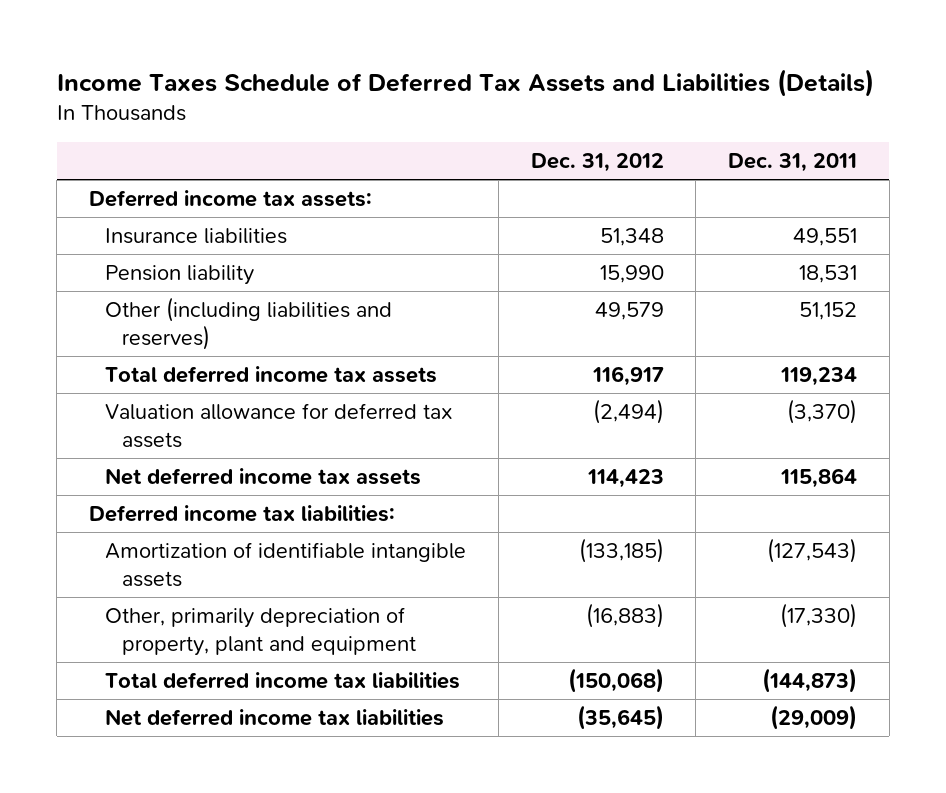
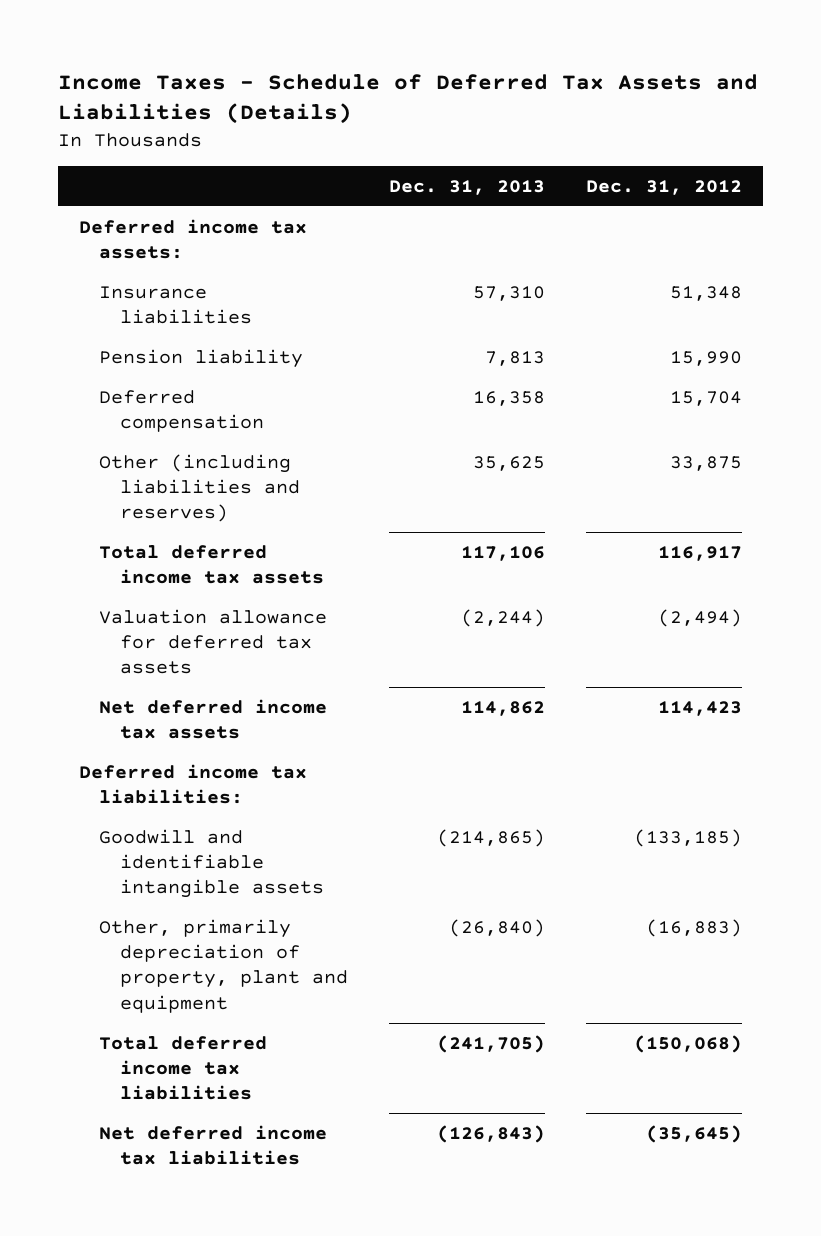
[56,68,874,97] Income Taxes Schedule of Deferred Tax Assets and Liabilities (Details) -> [57,73,758,125] Income Taxes - Schedule of Deferred Tax Assets and Liabilities (Details)
[728,153,858,173] Dec. 31, 2011 -> none
none -> [388,179,545,195] Dec. 31, 2013
none -> [99,389,264,433] Deferred compensation
[594,301,664,320] 49,579 -> [670,455,743,471] 33,875
[105,541,467,588] Amortization of identifiable intangible assets -> [99,828,324,899] Goodwill and identifiable intangible assets

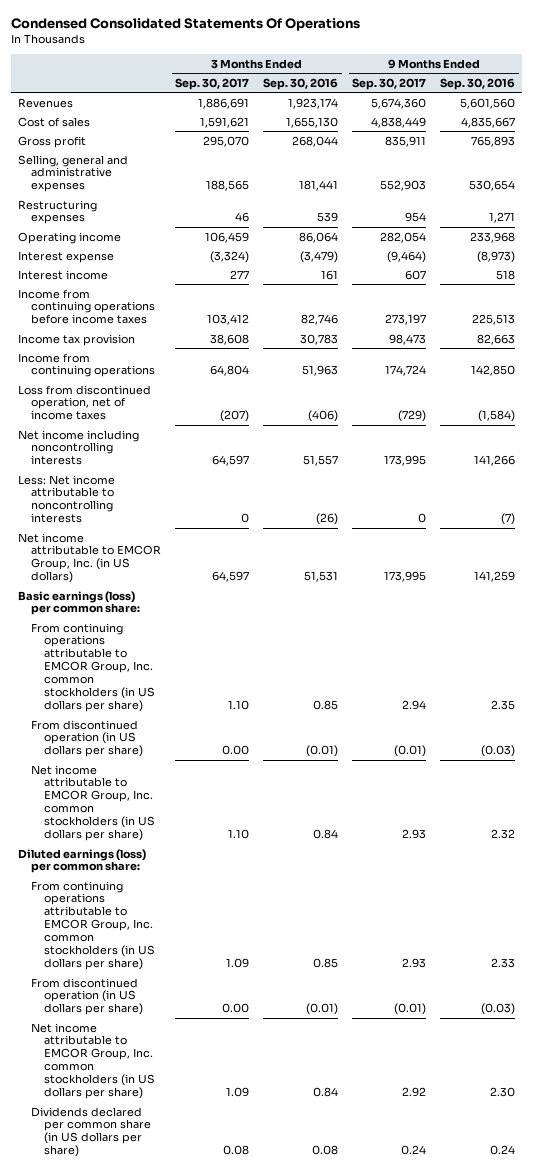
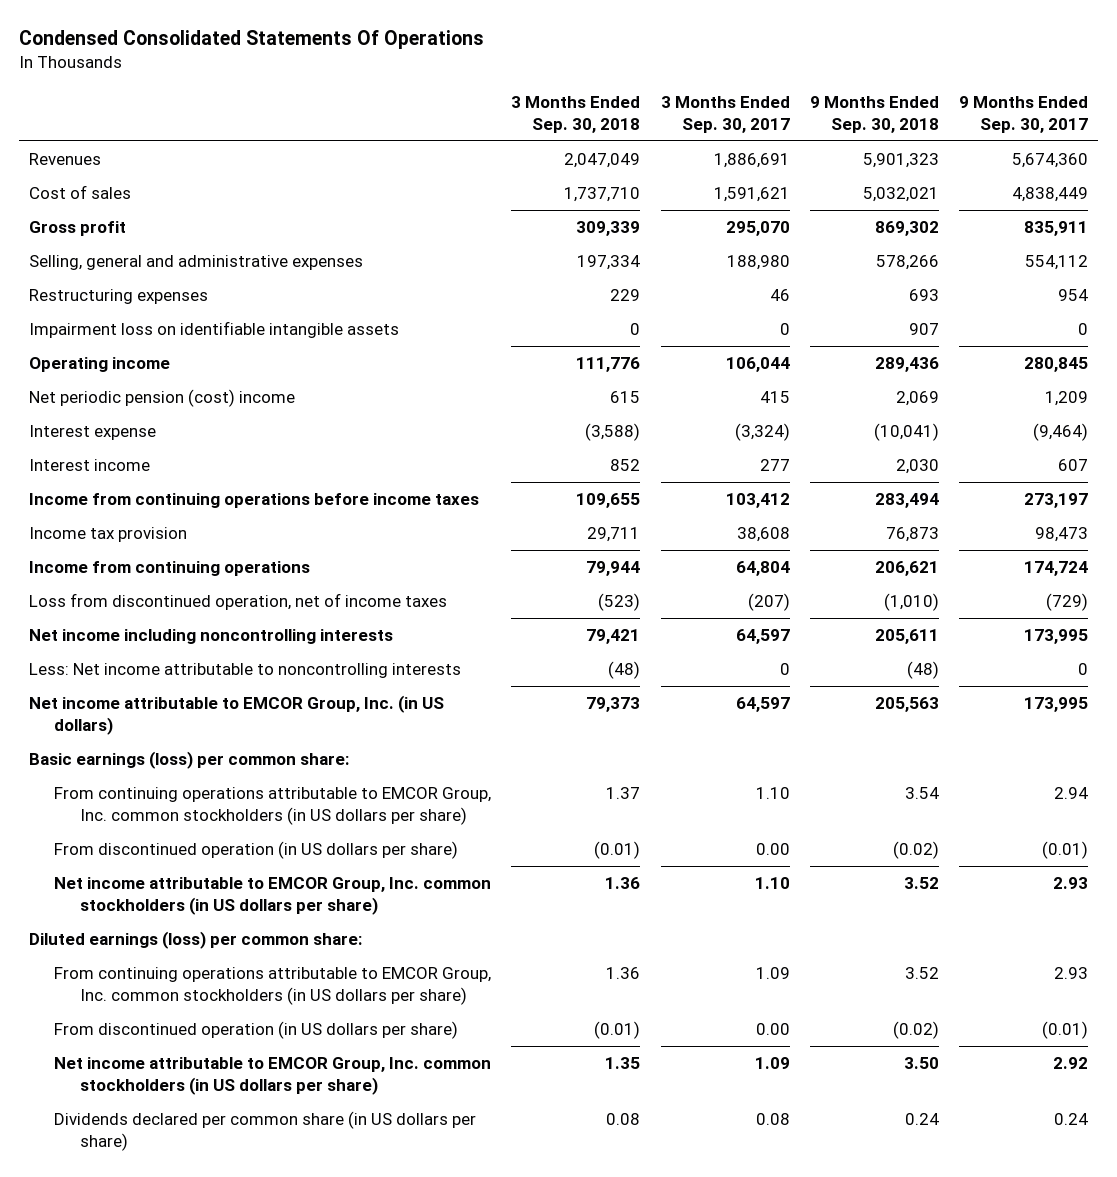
[263,77,339,90] Sep. 30, 2016 -> none
[440,77,516,90] Sep. 30, 2016 -> none
none -> [511,96,641,133] 3 Months Ended Sep. 30, 2018
none -> [809,96,939,133] 9 Months Ended Sep. 30, 2018
[206,180,250,192] 188,565 -> [726,255,790,271] 188,980
[380,180,427,192] 552,903 -> [1024,255,1088,271] 554,112
none -> [28,321,399,339] Impairment loss on identifiable intangible assets
[205,231,250,243] 106,459 -> [725,357,790,373] 106,044
[380,231,427,243] 282,054 -> [1023,357,1088,373] 280,845
none -> [28,389,295,408] Net periodic pension (cost) income

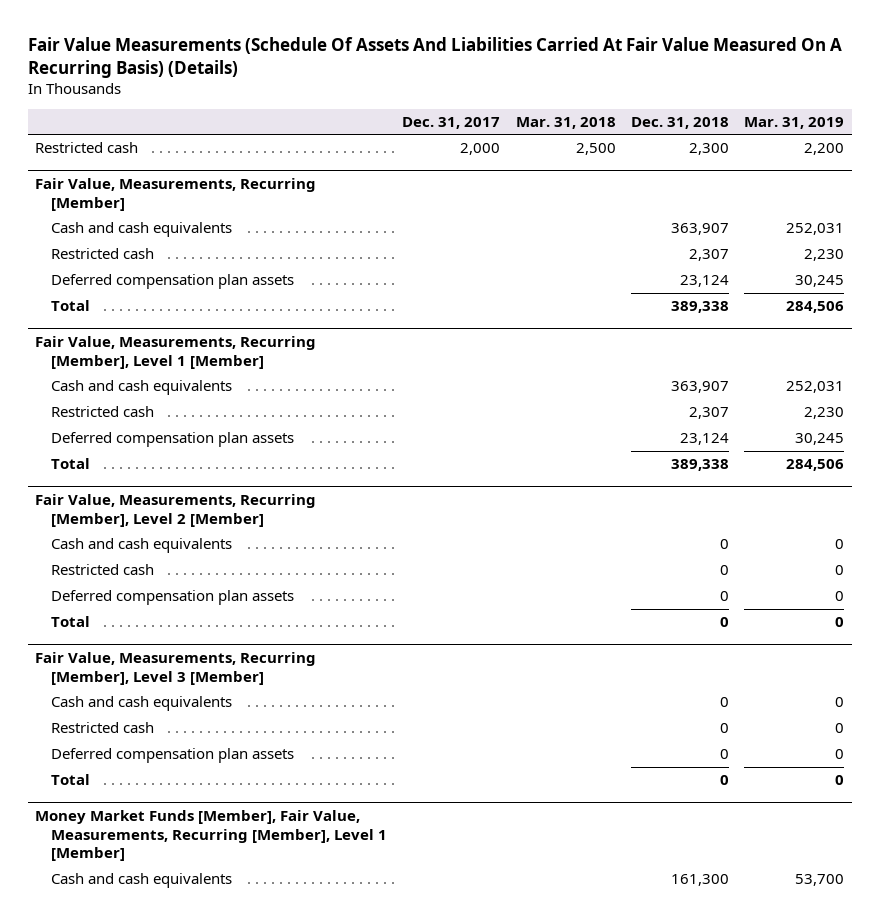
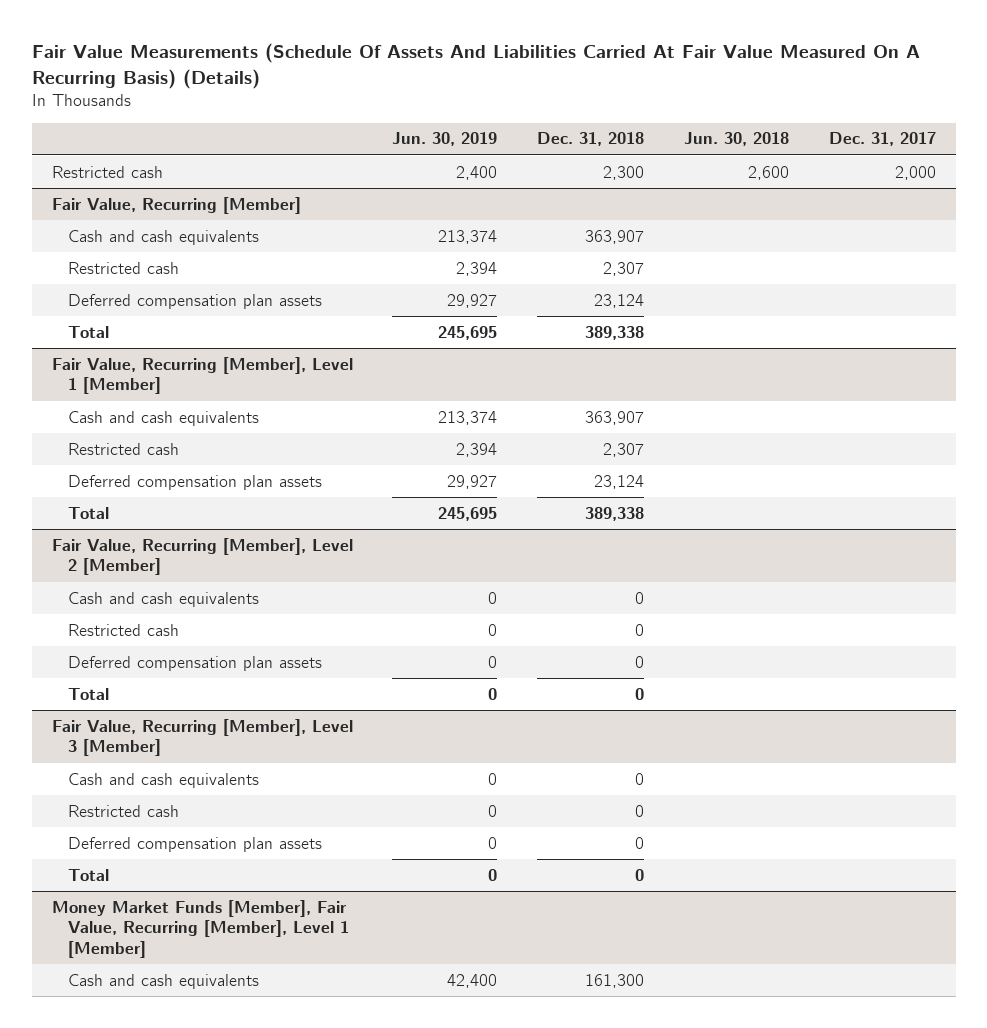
[515,116,616,129] Mar. 31, 2018 -> none
[744,116,845,129] Mar. 31, 2019 -> none
none -> [392,132,498,147] Jun. 30, 2019
none -> [683,132,789,147] Jun. 30, 2018
[35,177,317,211] Fair Value, Measurements, Recurring [Member] -> [51,196,301,214] Fair Value, Recurring [Member]
[35,335,317,369] Fair Value, Measurements, Recurring [Member], Level 1 [Member] -> [51,356,353,395] Fair Value, Recurring [Member], Level 1 [Member]
[35,493,317,527] Fair Value, Measurements, Recurring [Member], Level 2 [Member] -> [51,537,353,576] Fair Value, Recurring [Member], Level 2 [Member]
[35,651,317,685] Fair Value, Measurements, Recurring [Member], Level 3 [Member] -> [51,718,353,757] Fair Value, Recurring [Member], Level 3 [Member]
[35,809,388,862] Money Market Funds [Member], Fair Value, Measurements, Recurring [Member], Level 1 [Member] -> [51,899,350,959] Money Market Funds [Member], Fair Value, Recurring [Member], Level 1 [Member]

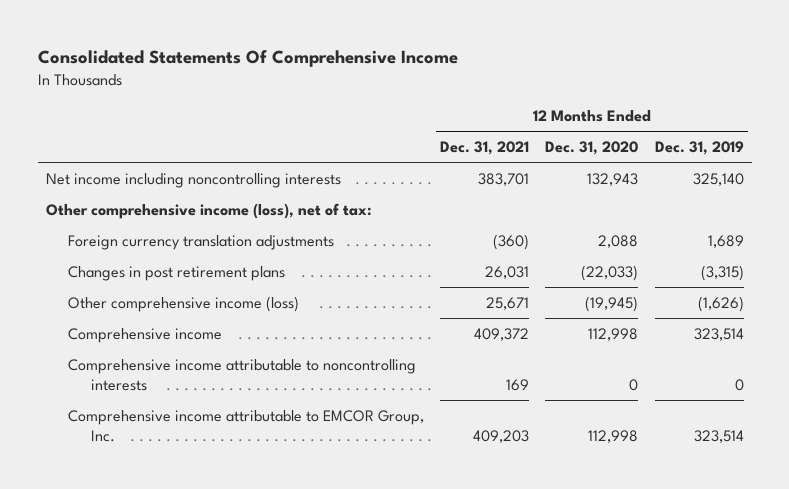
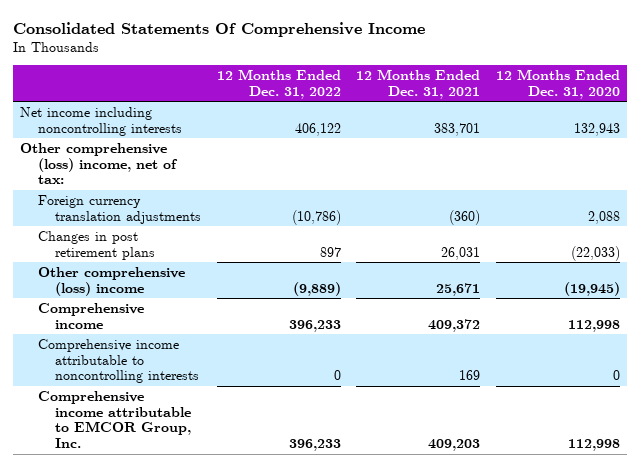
[654,141,744,156] Dec. 31, 2019 -> none
none -> [216,68,341,99] 12 Months Ended Dec. 31, 2022
[45,202,372,219] Other comprehensive income (loss), net of tax: -> [20,142,178,185] Other comprehensive (loss) income, net of tax:
[68,295,300,312] Other comprehensive income (loss) -> [37,266,185,296] Other comprehensive (loss) income

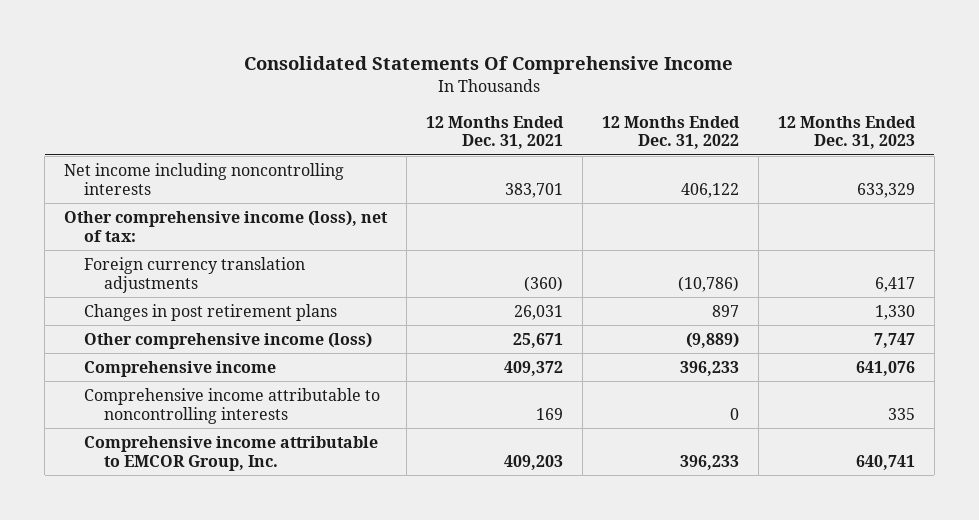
[495,68,620,99] 12 Months Ended Dec. 31, 2020 -> none
none -> [777,115,916,150] 12 Months Ended Dec. 31, 2023
[20,142,178,185] Other comprehensive (loss) income, net of tax: -> [64,209,389,242] Other comprehensive income (loss), net of tax:
[37,266,185,296] Other comprehensive (loss) income -> [84,331,373,349] Other comprehensive income (loss)

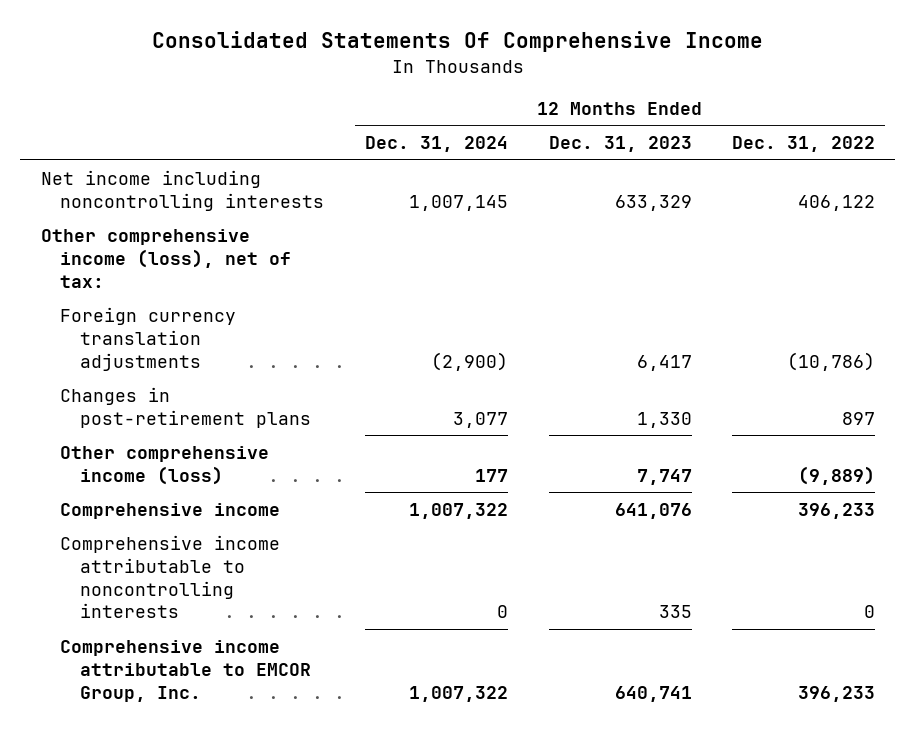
[426,115,565,150] 12 Months Ended Dec. 31, 2021 -> none
none -> [365,136,509,153] Dec. 31, 2024
[84,303,338,321] Changes in post retirement plans -> [60,386,312,428] Changes in post-retirement plans

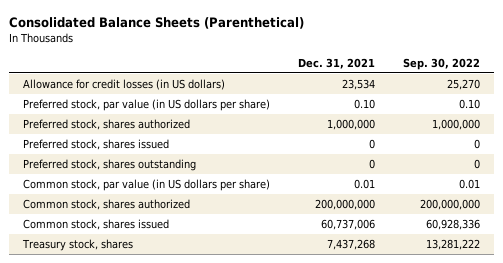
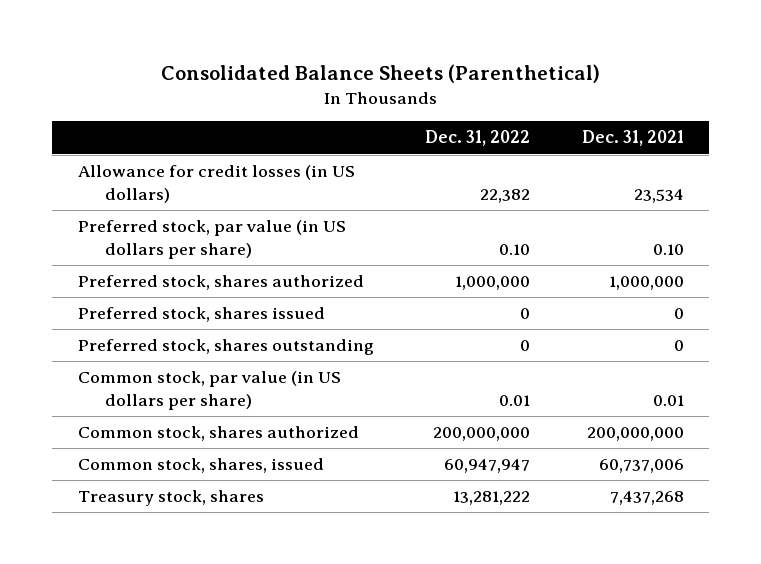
[402,57,480,70] Sep. 30, 2022 -> none
none -> [425,130,531,147] Dec. 31, 2022
[23,219,170,231] Common stock, shares issued -> [77,458,324,474] Common stock, shares, issued

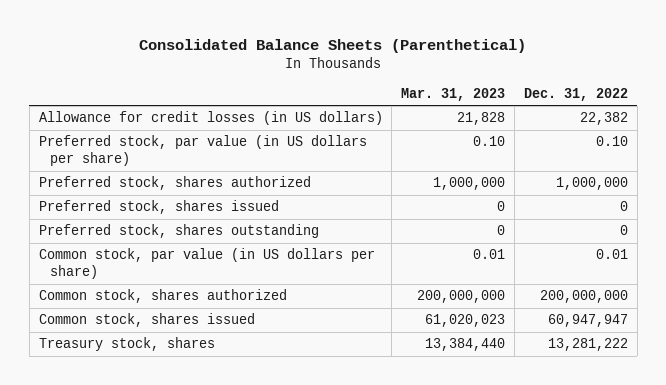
[581,130,684,147] Dec. 31, 2021 -> none
none -> [401,88,506,102] Mar. 31, 2023
[77,458,324,474] Common stock, shares, issued -> [38,313,255,328] Common stock, shares issued

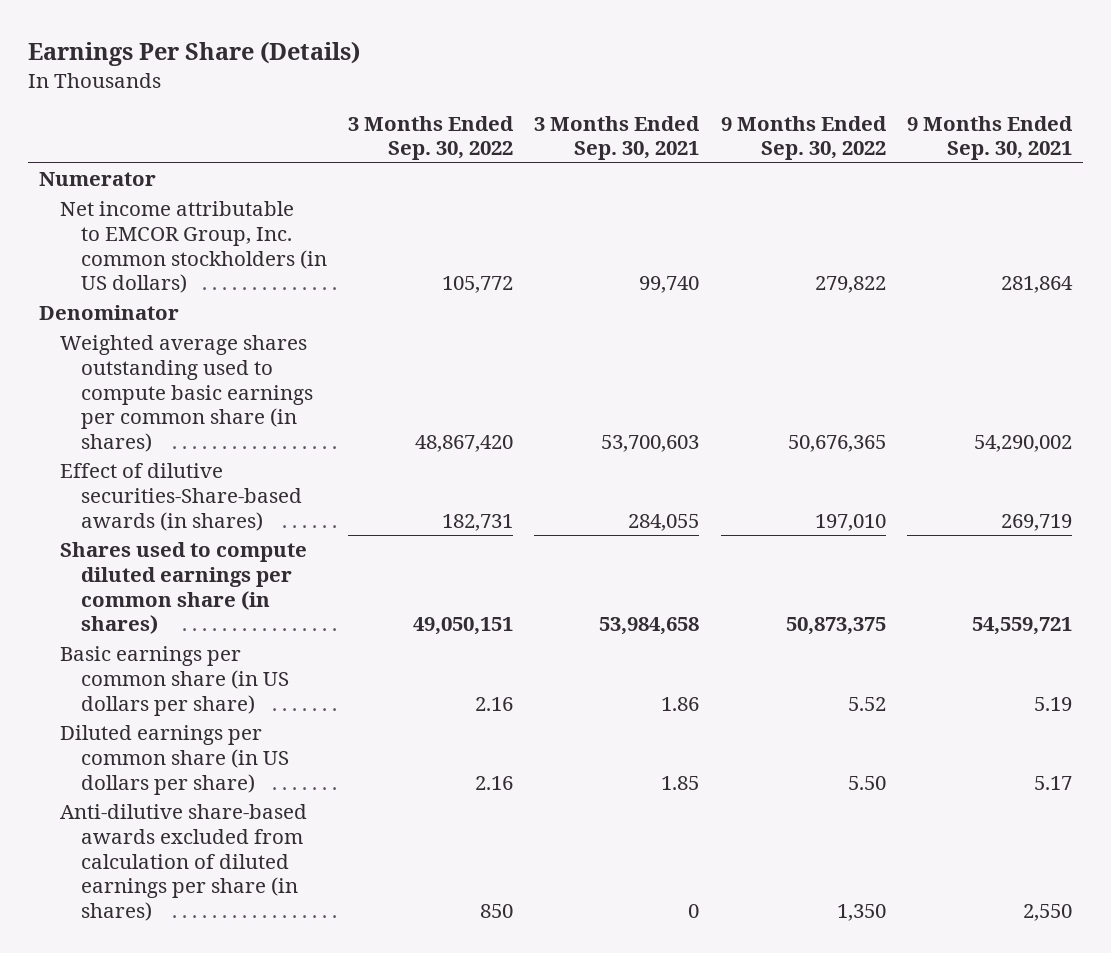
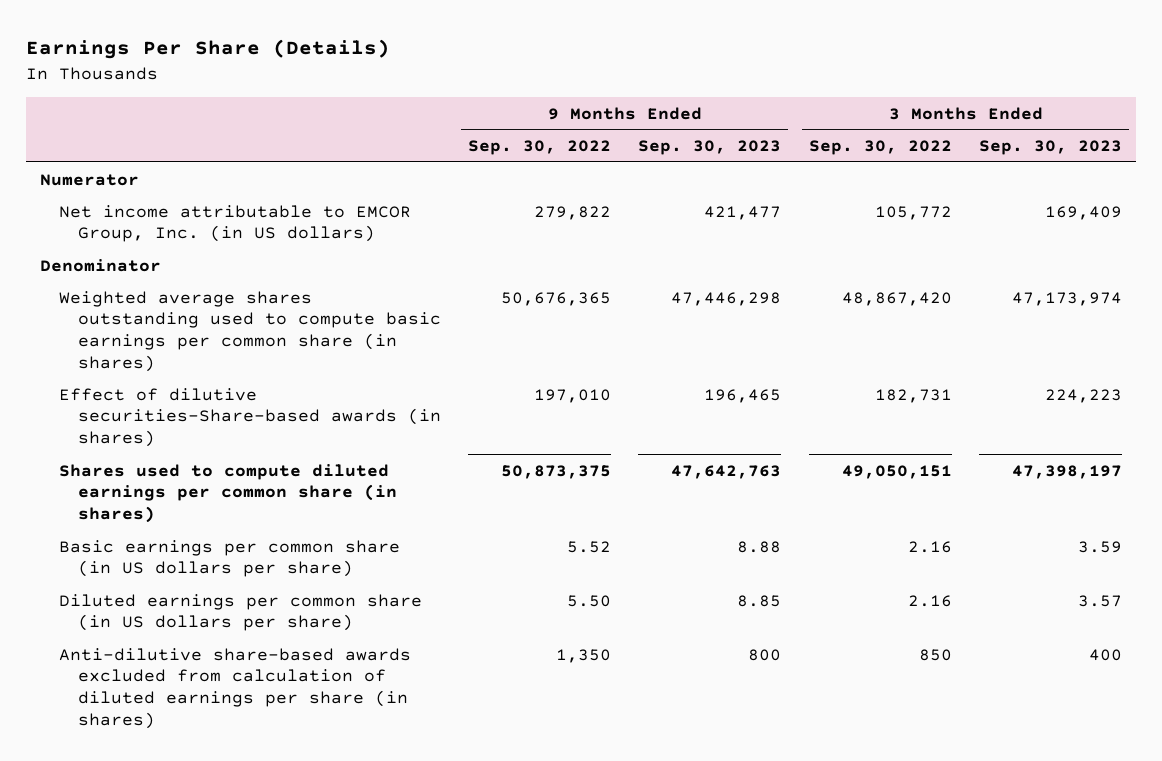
[534,115,701,161] 3 Months Ended Sep. 30, 2021 -> none
[907,115,1074,161] 9 Months Ended Sep. 30, 2021 -> none
none -> [638,140,782,156] Sep. 30, 2023
none -> [979,140,1123,156] Sep. 30, 2023
[59,201,327,294] Net income attributable to EMCOR Group, Inc. common stockholders (in US dollars) -> [58,204,411,243] Net income attributable to EMCOR Group, Inc. (in US dollars)

